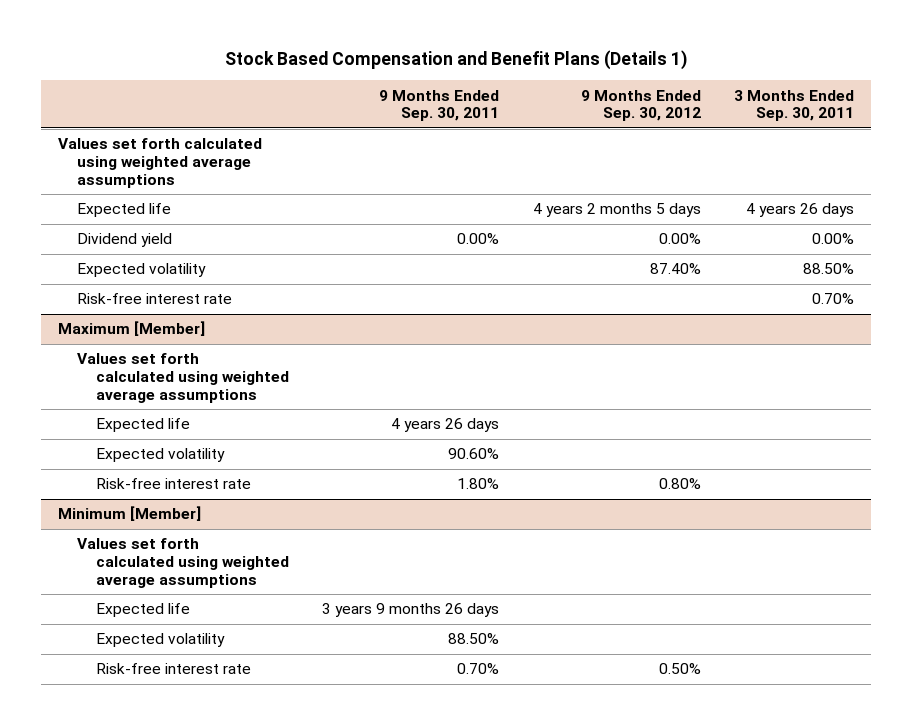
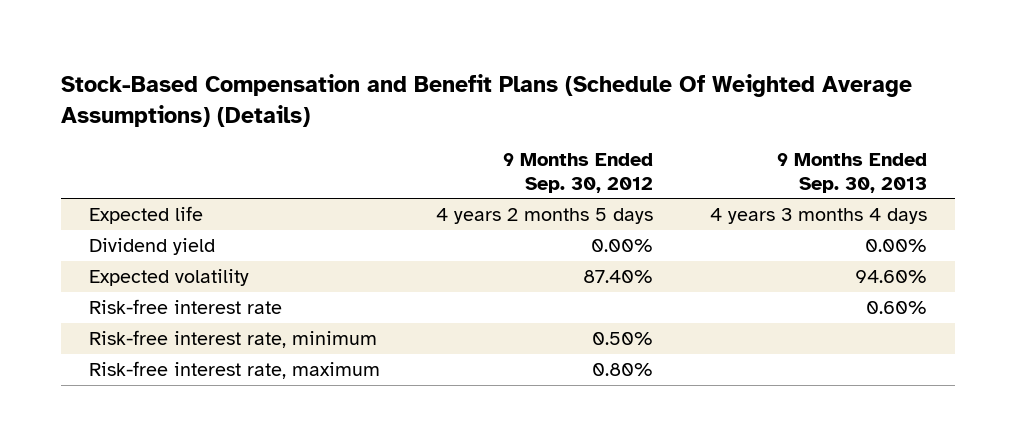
[225,49,688,70] Stock Based Compensation and Benefit Plans (Details 1) -> [60,73,912,128] Stock-Based Compensation and Benefit Plans (Schedule Of Weighted Average Assumptions) (Details)
[379,89,500,122] 9 Months Ended Sep. 30, 2011 -> none
[734,89,855,122] 3 Months Ended Sep. 30, 2011 -> none
none -> [776,152,927,193] 9 Months Ended Sep. 30, 2013
[57,138,262,188] Values set forth calculated using weighted average assumptions -> none
[57,321,205,337] Maximum [Member] -> none
[76,353,289,403] Values set forth calculated using weighted average assumptions -> none
[95,418,190,433] Expected life -> none
[95,448,225,463] Expected volatility -> none
[95,478,251,490] Risk-free interest rate -> none
[57,506,201,522] Minimum [Member] -> none
[76,538,289,588] Values set forth calculated using weighted average assumptions -> none
[95,603,190,618] Expected life -> none
[95,633,225,648] Expected volatility -> none
[95,663,251,675] Risk-free interest rate -> none
none -> [88,330,377,349] Risk-free interest rate, minimum
none -> [88,361,380,380] Risk-free interest rate, maximum

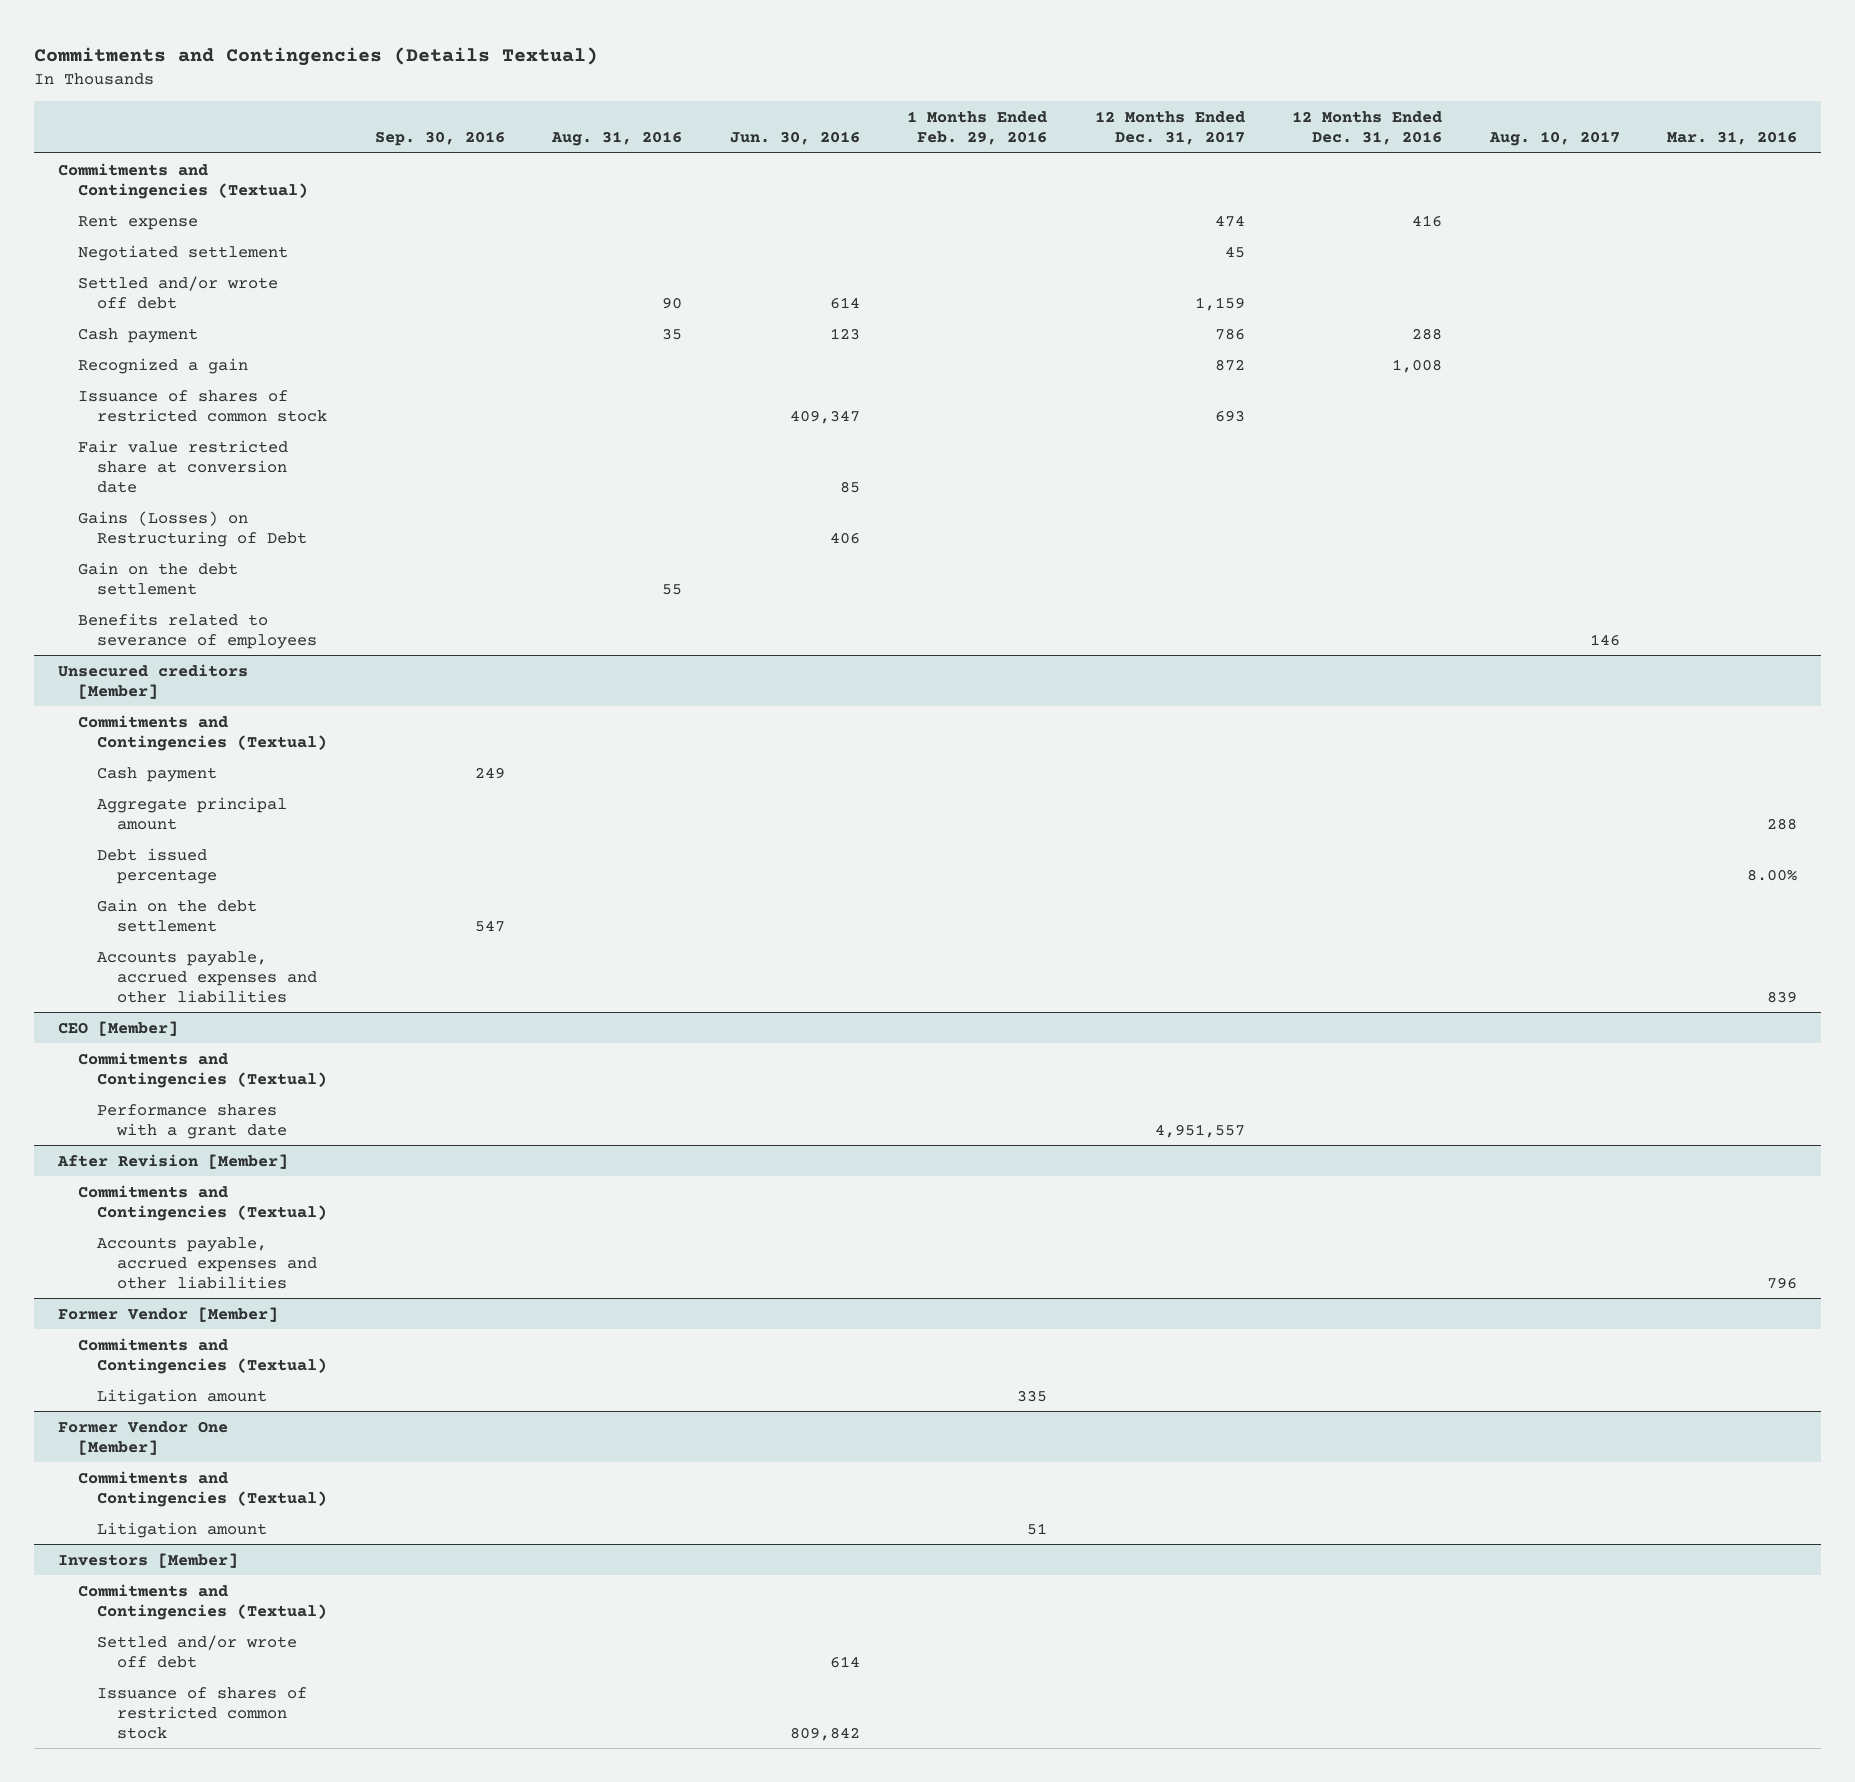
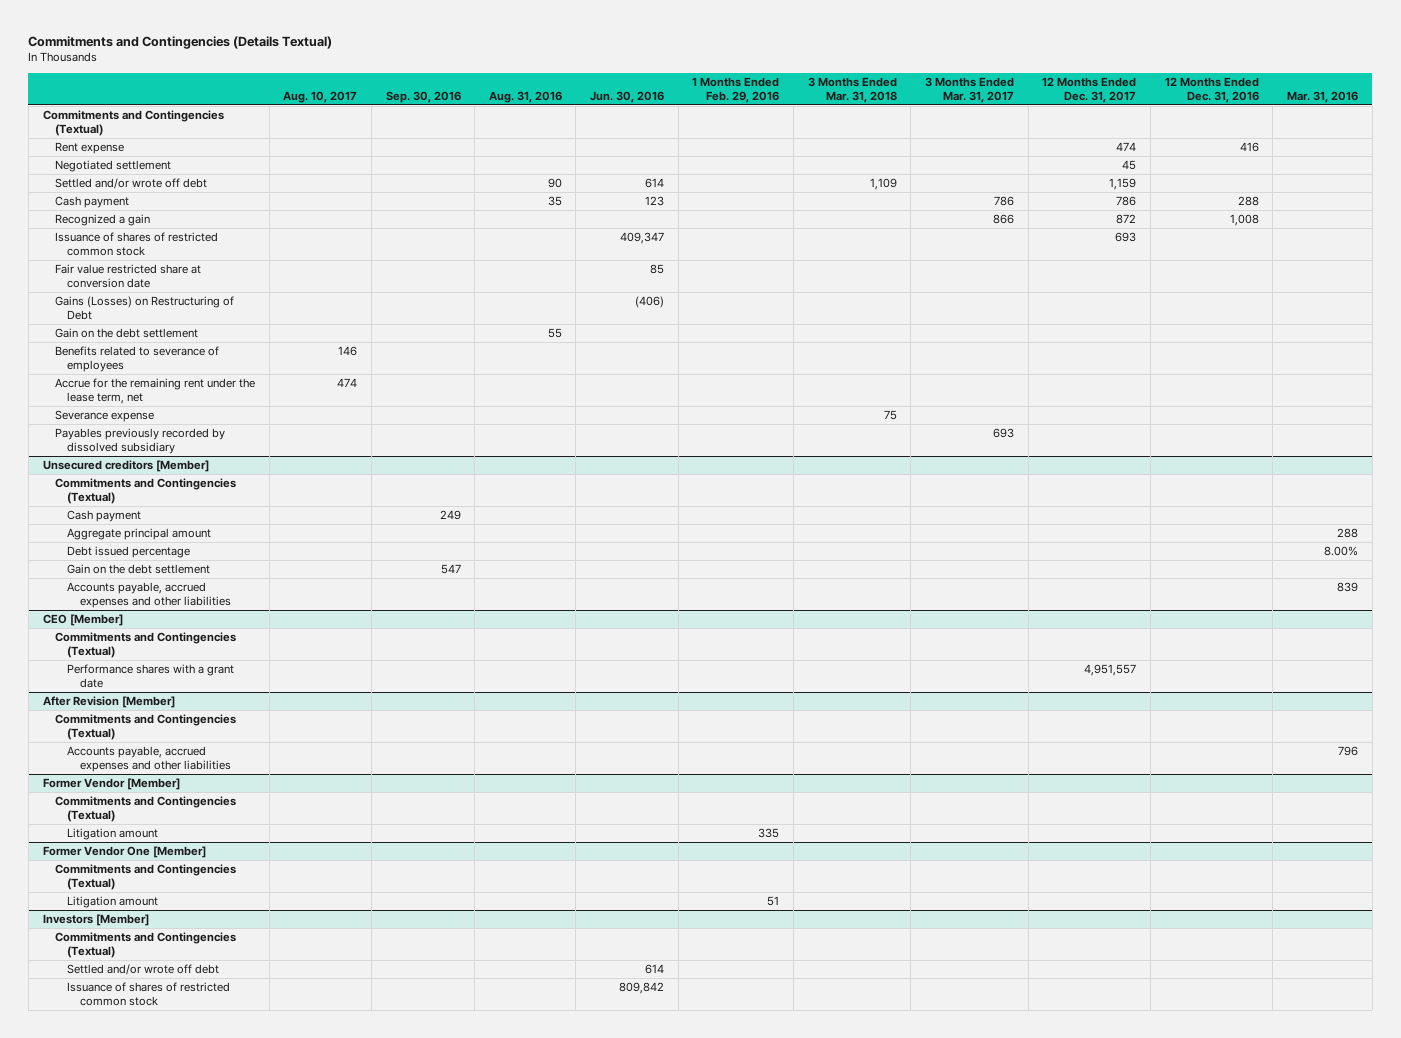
none -> [807,76,897,103] 3 Months Ended Mar. 31, 2018
none -> [925,76,1015,103] 3 Months Ended Mar. 31, 2017
[829,531,860,544] 406 -> [635,296,665,309] (406)
none -> [54,378,255,404] Accrue for the remaining rent under the lease term, net
none -> [54,410,154,423] Severance expense
none -> [54,428,225,454] Payables previously recorded by dissolved subsidiary

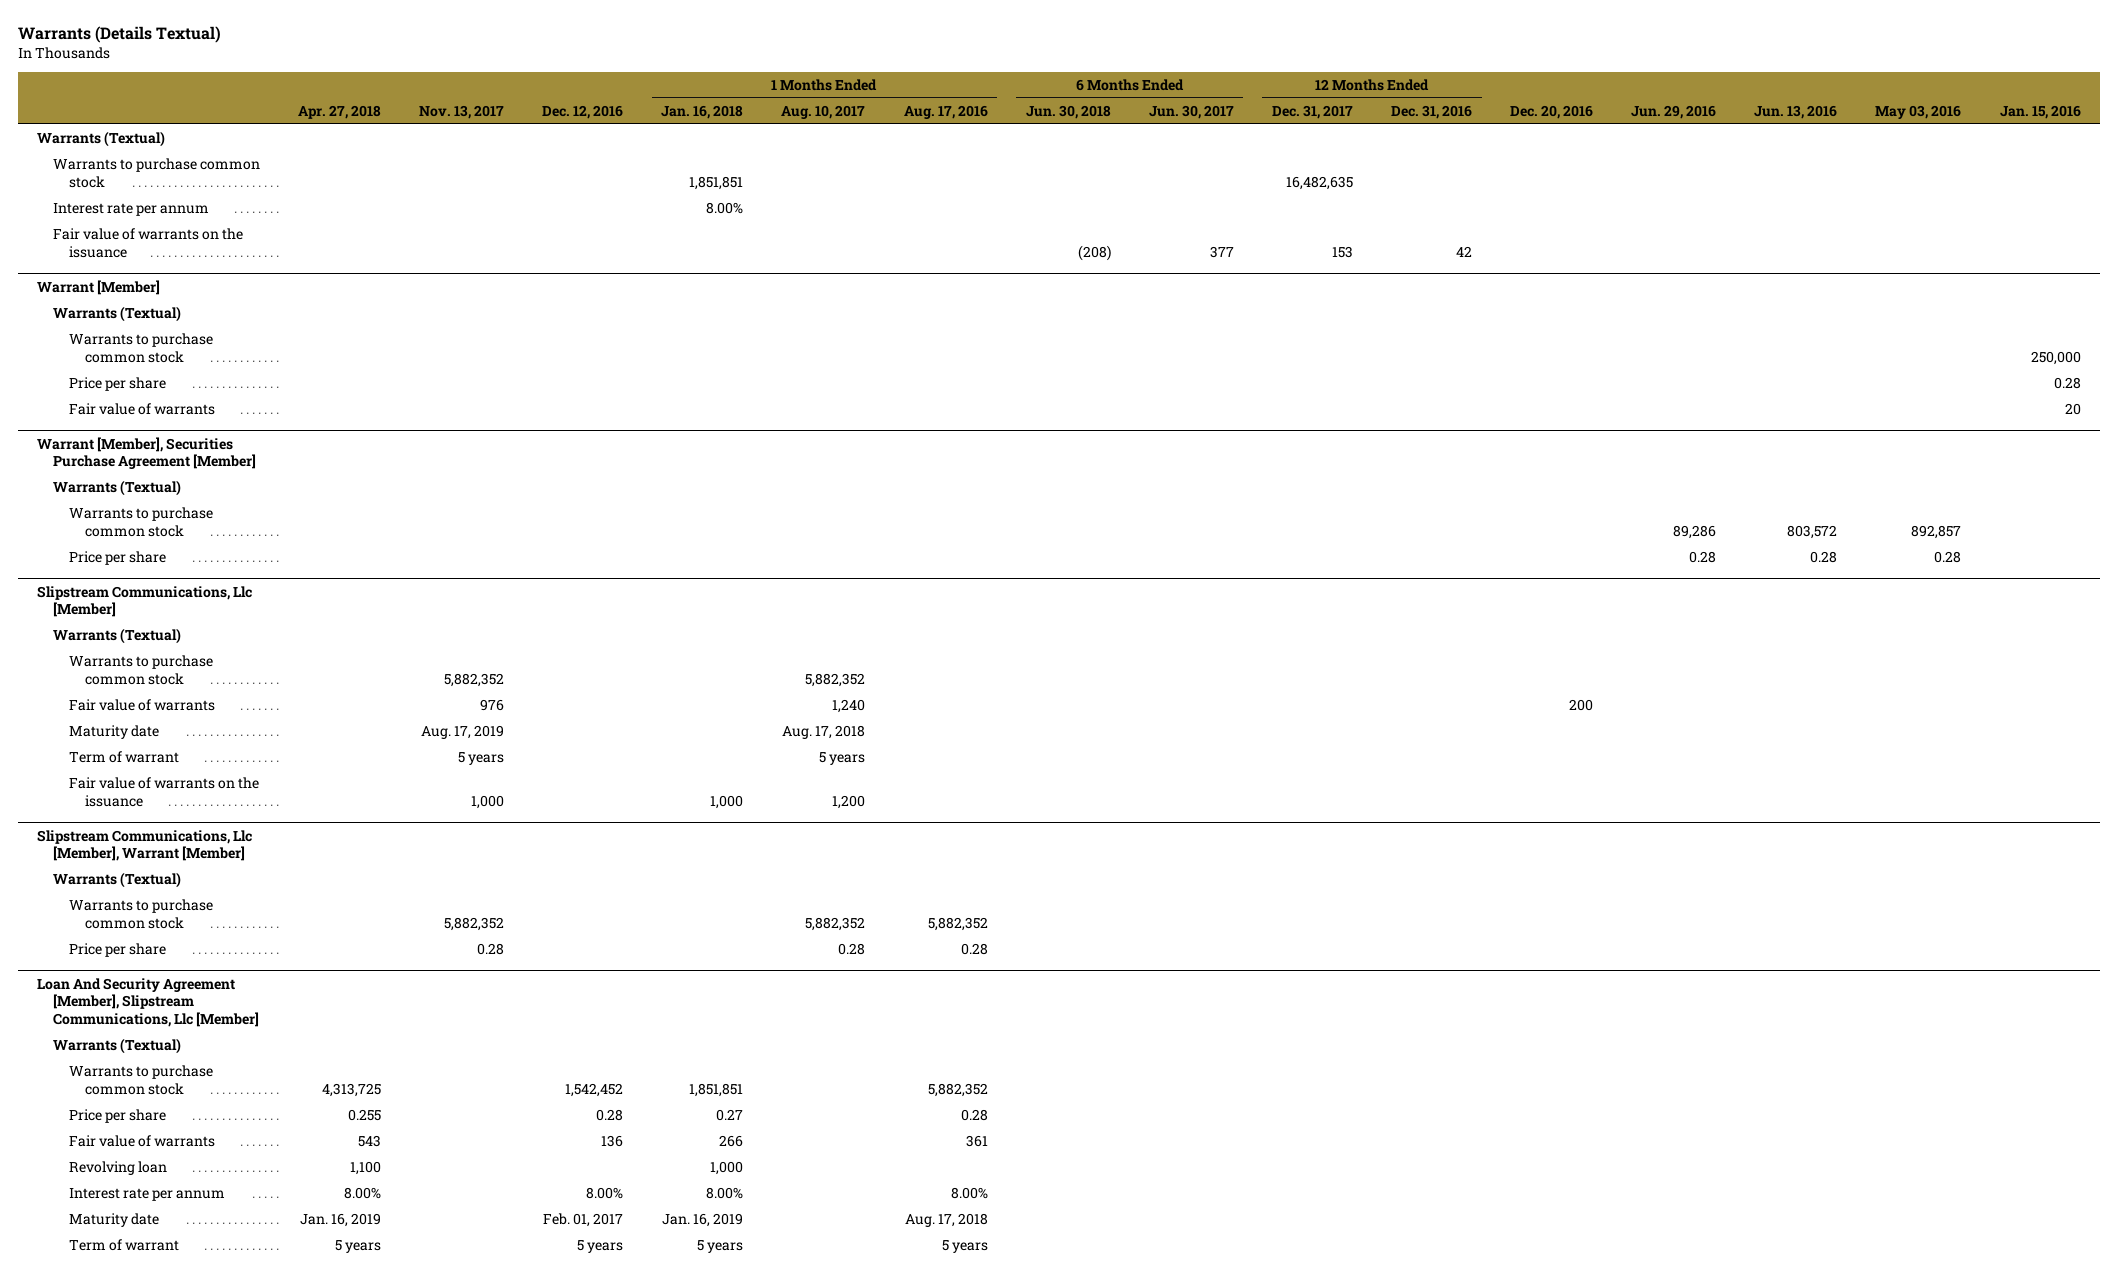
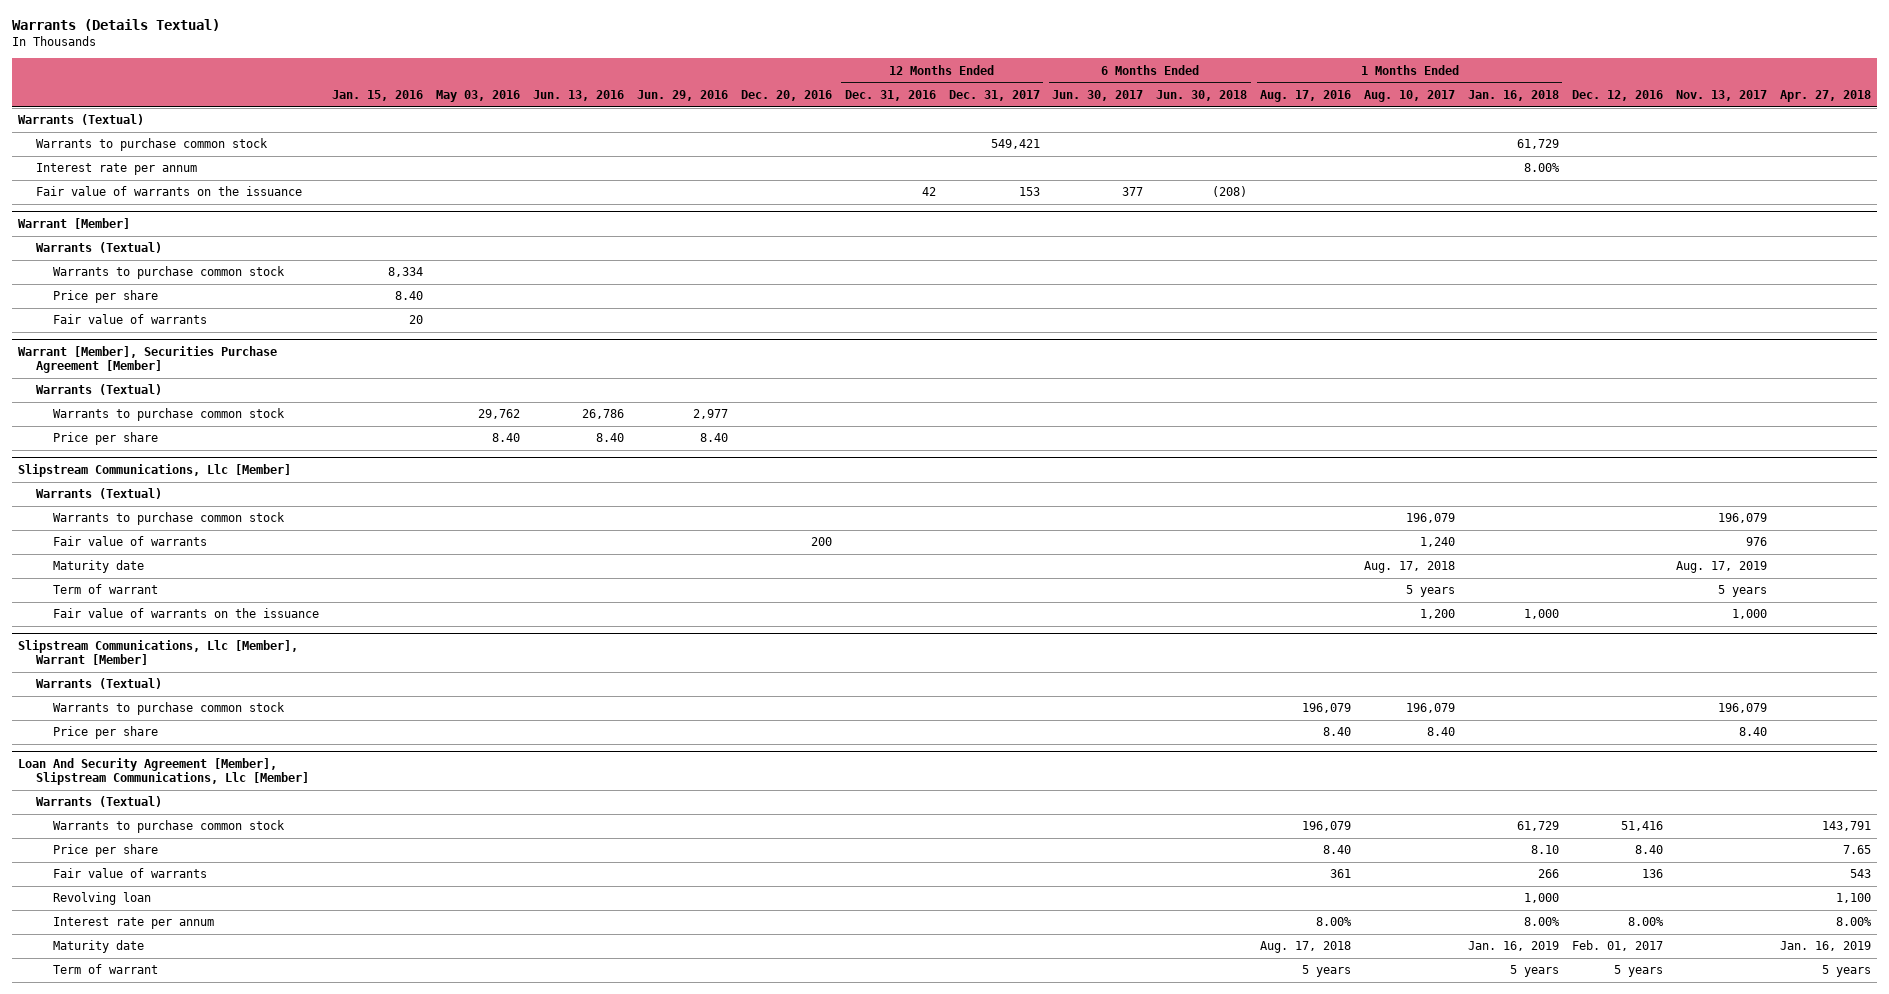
[689,175,744,190] 1,851,851 -> [1517,139,1560,150] 61,729
[1285,175,1353,190] 16,482,635 -> [990,139,1040,150] 549,421
[2030,350,2081,365] 250,000 -> [388,267,424,278] 8,334
[2053,376,2081,389] 0.28 -> [395,291,424,301] 8.40
[1673,524,1717,539] 89,286 -> [692,409,728,420] 2,977
[1787,524,1838,539] 803,572 -> [582,409,625,420] 26,786
[1911,524,1962,539] 892,857 -> [478,409,521,420] 29,762
[1689,550,1717,563] 0.28 -> [699,433,728,443] 8.40
[1810,550,1838,563] 0.28 -> [596,433,625,443] 8.40
[1934,550,1962,563] 0.28 -> [492,433,521,443] 8.40
[444,672,505,687] 5,882,352 -> [1717,513,1767,524] 196,079
[805,672,866,687] 5,882,352 -> [1406,513,1456,524] 196,079
[444,916,505,931] 5,882,352 -> [1717,703,1767,714] 196,079
[805,916,866,931] 5,882,352 -> [1406,703,1456,714] 196,079
[927,916,988,931] 5,882,352 -> [1302,703,1352,714] 196,079
[477,942,505,955] 0.28 -> [1738,727,1767,737] 8.40
[838,942,866,955] 0.28 -> [1427,727,1456,737] 8.40
[960,942,988,955] 0.28 -> [1323,727,1352,737] 8.40
[322,1082,382,1097] 4,313,725 -> [1821,821,1871,832] 143,791
[565,1082,624,1097] 1,542,452 -> [1620,821,1663,832] 51,416
[689,1082,744,1097] 1,851,851 -> [1517,821,1560,832] 61,729
[927,1082,988,1097] 5,882,352 -> [1302,821,1352,832] 196,079
[348,1108,382,1121] 0.255 -> [1842,845,1871,855] 7.65
[596,1108,624,1121] 0.28 -> [1634,845,1663,855] 8.40
[716,1108,744,1121] 0.27 -> [1531,845,1560,855] 8.10
[960,1108,988,1121] 0.28 -> [1323,845,1352,855] 8.40

